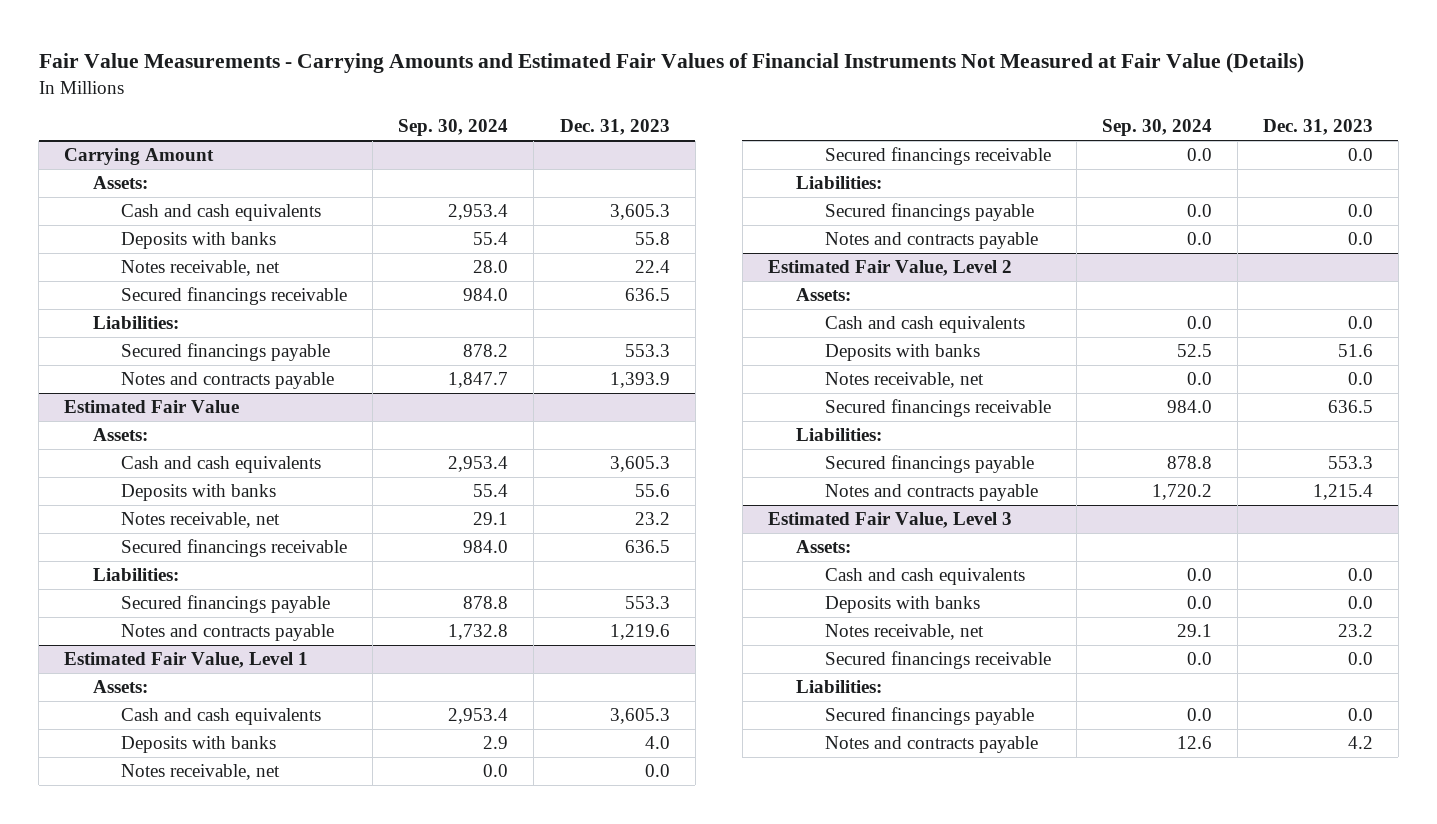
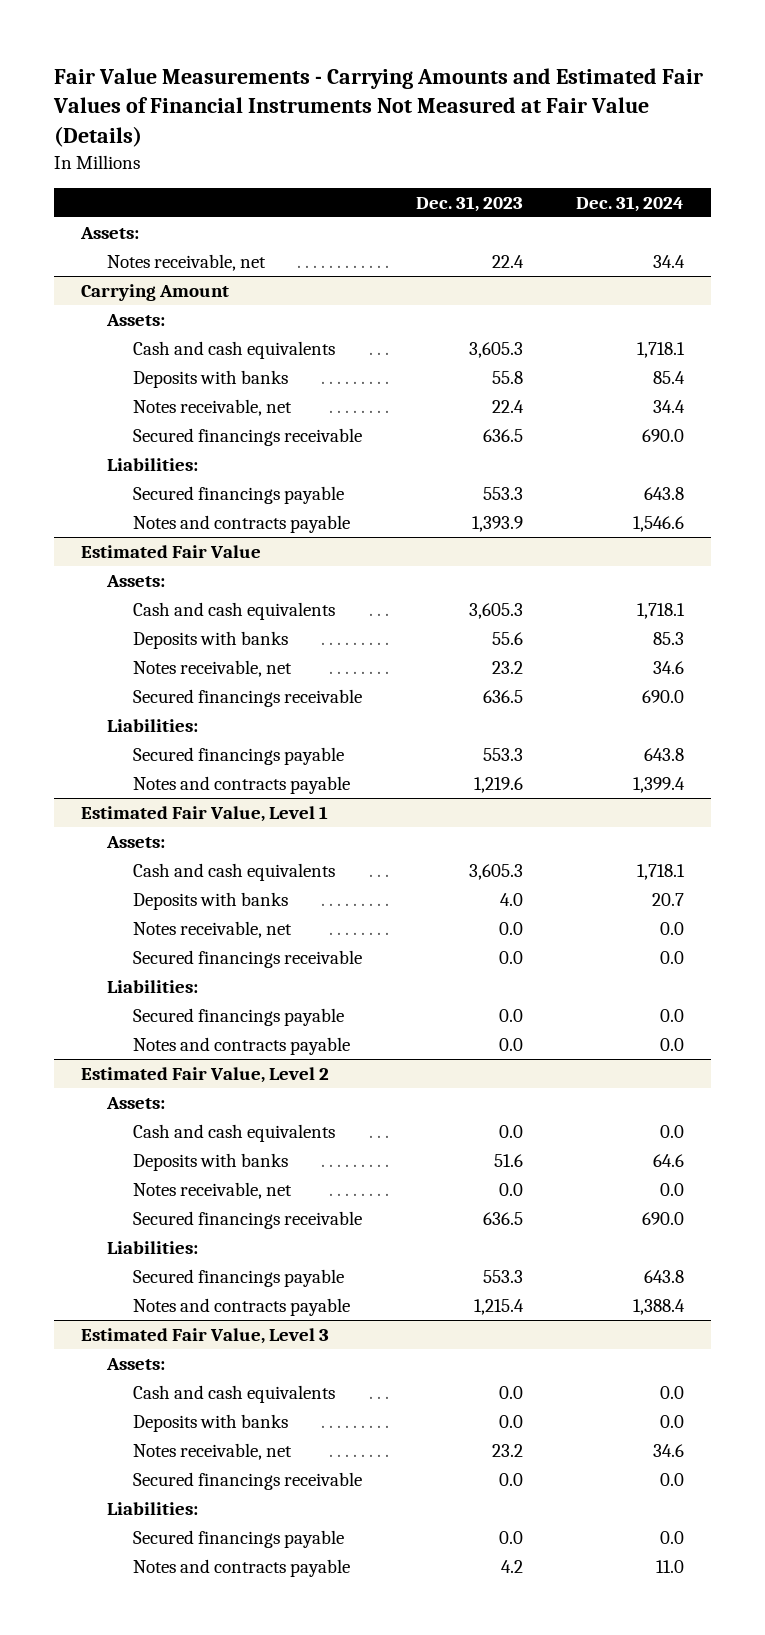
[398,119,509,137] Sep. 30, 2024 -> none
none -> [576,195,685,212] Dec. 31, 2024
none -> [79,226,139,239] Assets:
none -> [107,253,267,271] Notes receivable, net

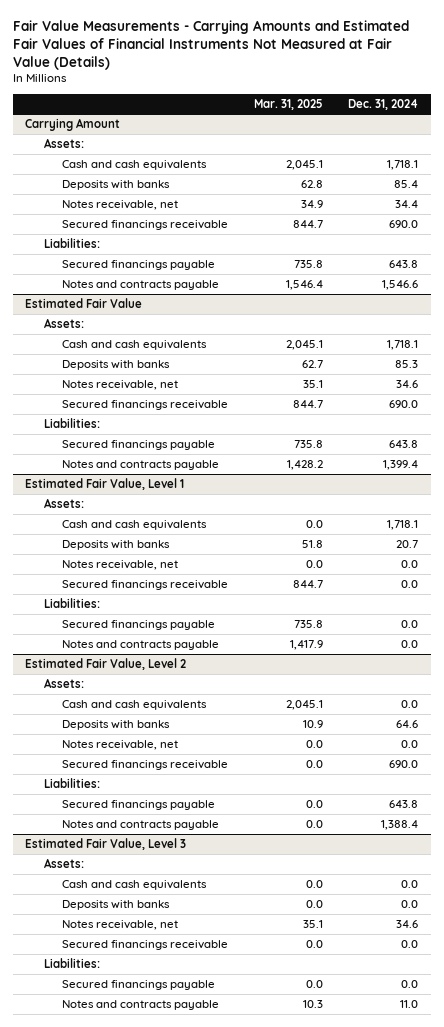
[415,195,523,212] Dec. 31, 2023 -> none
none -> [253,98,323,110] Mar. 31, 2025
[79,226,139,239] Assets: -> none
[107,253,267,271] Notes receivable, net -> none

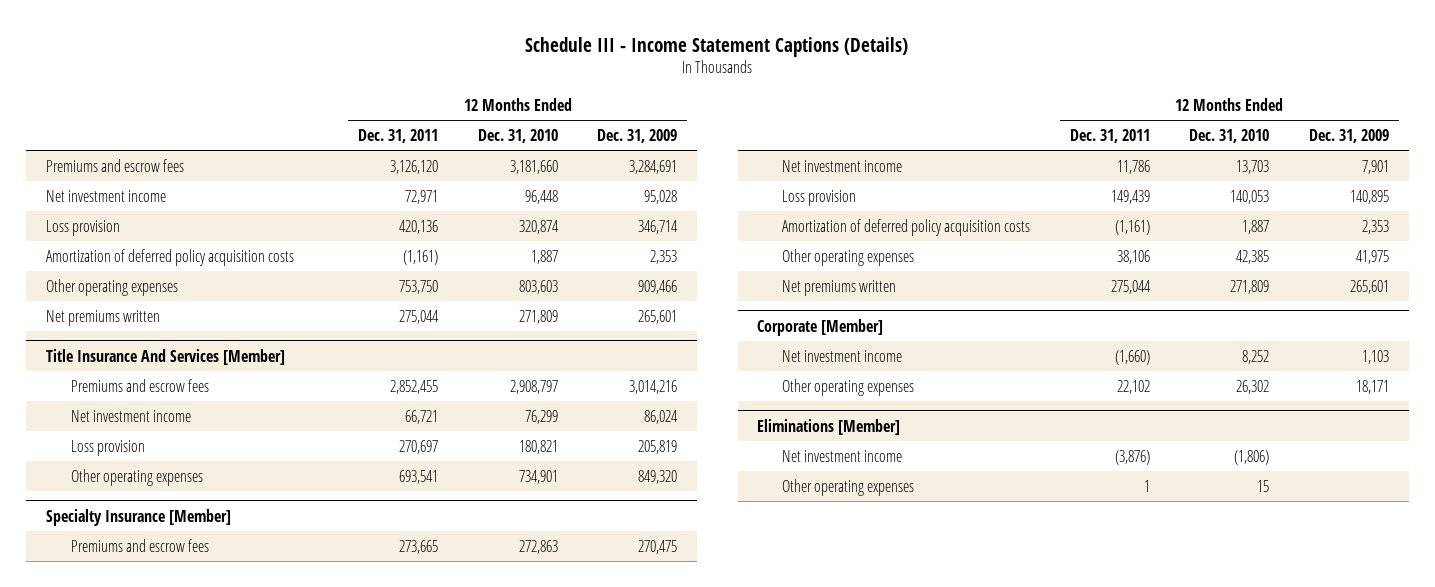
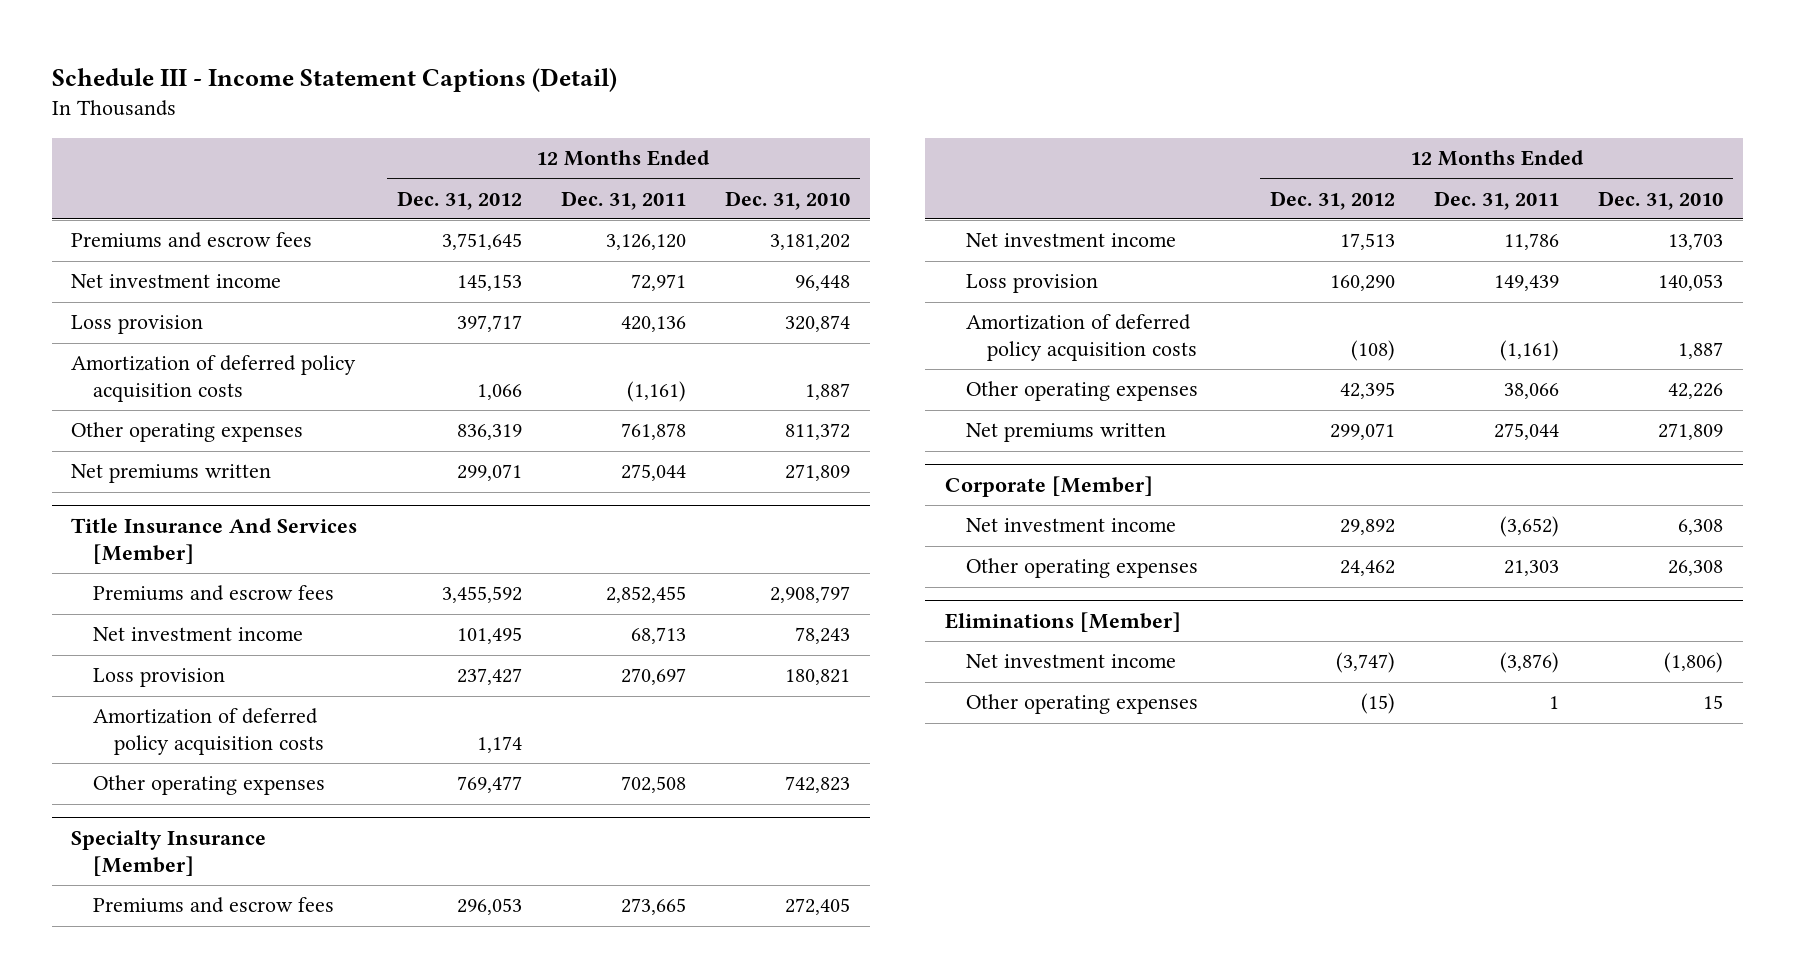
[525,36,909,57] Schedule III - Income Statement Captions (Details) -> [51,67,617,92] Schedule III - Income Statement Captions (Detail)
[597,129,678,144] Dec. 31, 2009 -> none
none -> [396,190,522,210] Dec. 31, 2012
[509,159,558,174] 3,181,660 -> [770,234,851,251] 3,181,202
[399,279,439,294] 753,750 -> [620,423,686,441] 761,878
[518,279,558,294] 803,603 -> [785,423,851,441] 811,372
[405,409,439,424] 66,721 -> [630,627,686,645] 68,713
[524,409,558,424] 76,299 -> [795,627,851,645] 78,243
none -> [92,708,325,756] Amortization of deferred policy acquisition costs
[399,469,439,484] 693,541 -> [620,776,686,794] 702,508
[518,469,558,484] 734,901 -> [785,776,851,794] 742,823
[518,539,558,554] 272,863 -> [785,898,851,916] 272,405
[1116,249,1150,264] 38,106 -> [1504,383,1560,400] 38,066
[1236,249,1270,264] 42,385 -> [1668,383,1724,400] 42,226
[1114,349,1150,365] (1,660) -> [1500,516,1560,538] (3,652)
[1242,349,1270,364] 8,252 -> [1678,519,1724,536] 6,308
[1116,379,1150,394] 22,102 -> [1504,560,1560,577] 21,303
[1236,379,1270,394] 26,302 -> [1668,560,1724,577] 26,308

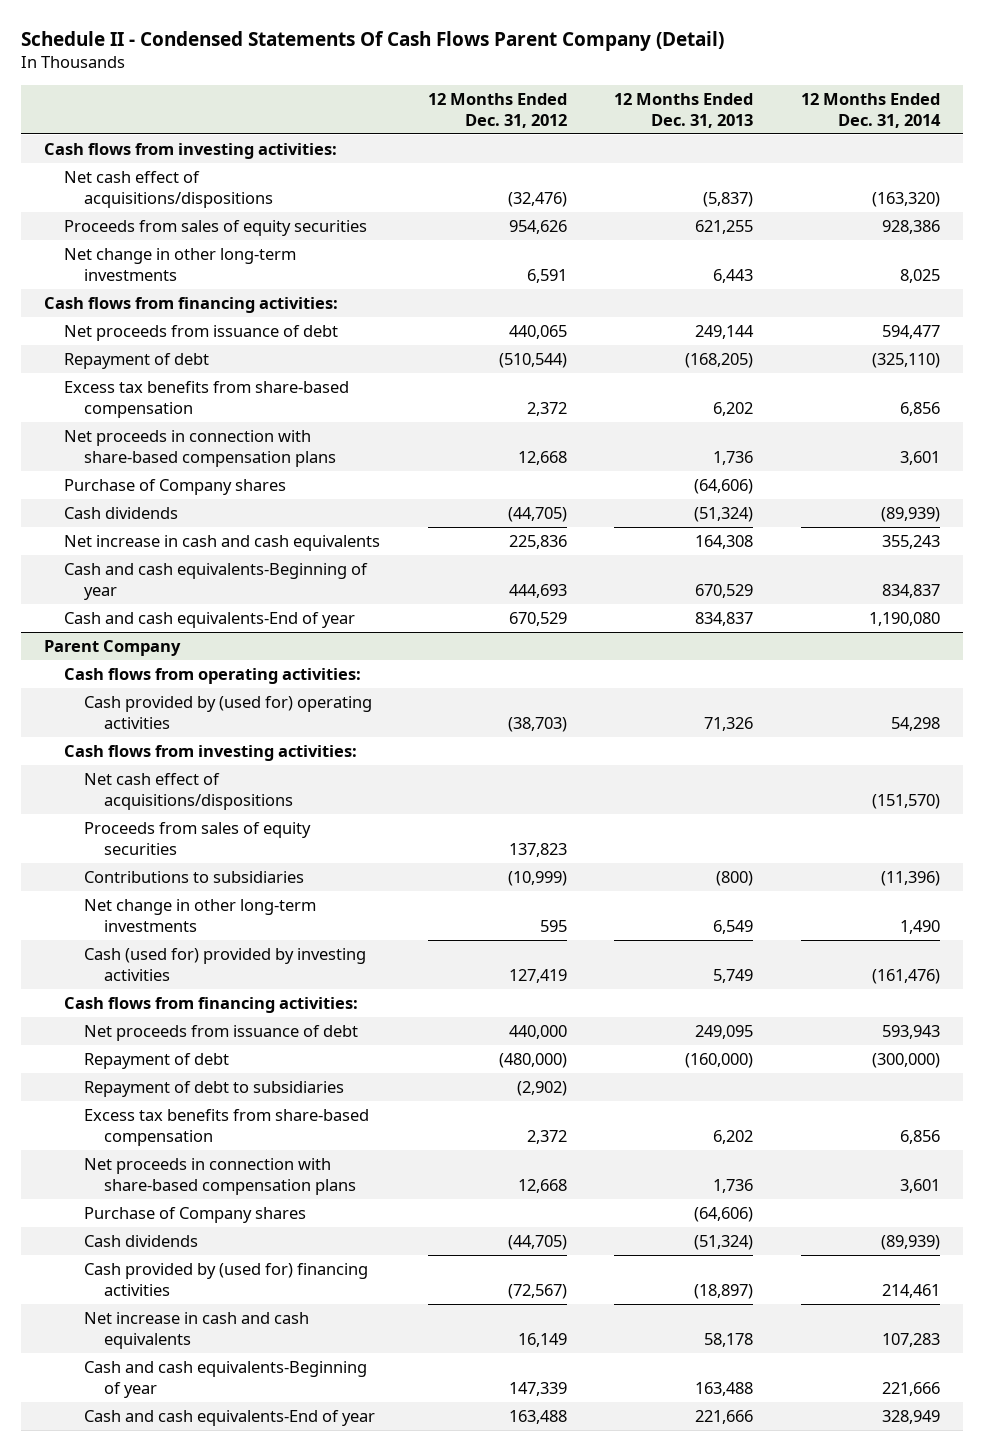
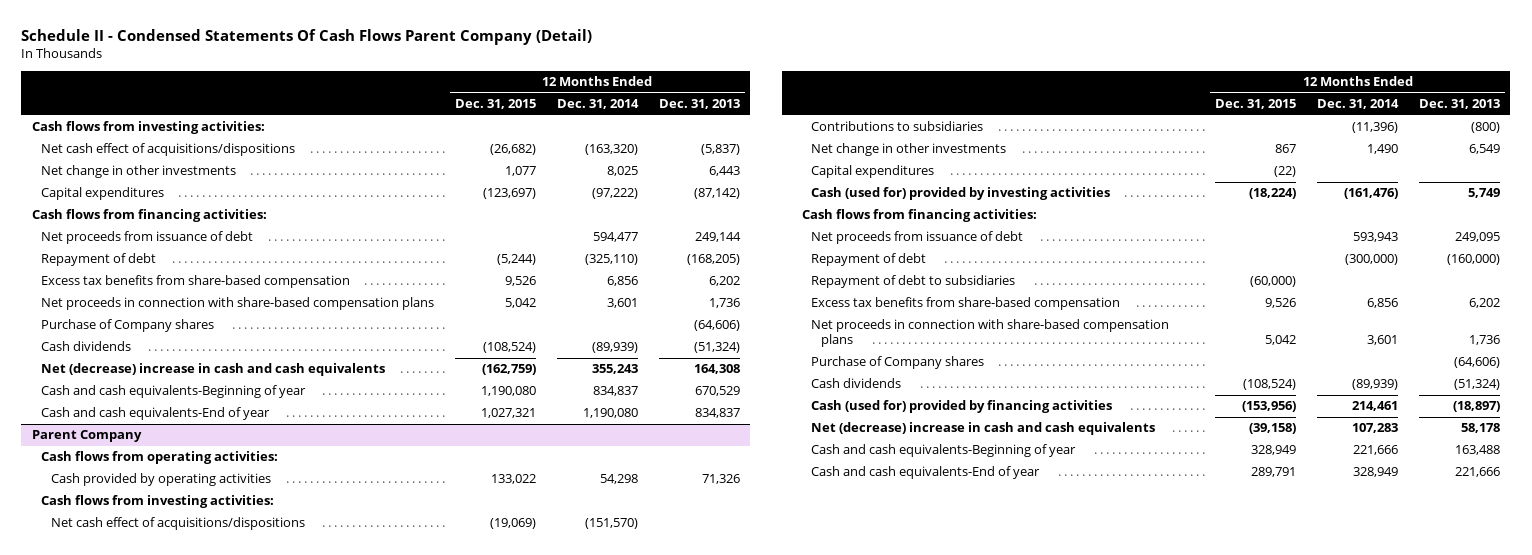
[427,92,567,128] 12 Months Ended Dec. 31, 2012 -> none
none -> [455,99,537,110] Dec. 31, 2015
[64,219,368,236] Proceeds from sales of equity securities -> none
[64,247,297,281] Net change in other long-term investments -> [41,165,237,179] Net change in other investments
none -> [41,187,165,201] Capital expenditures
[64,534,381,551] Net increase in cash and cash equivalents -> [41,363,386,377] Net (decrease) increase in cash and cash equivalents
[84,695,373,729] Cash provided by (used for) operating activities -> [50,473,271,487] Cash provided by operating activities
[84,821,312,855] Proceeds from sales of equity securities -> none
[84,898,317,932] Net change in other long-term investments -> [811,143,1007,157] Net change in other investments
none -> [811,165,935,179] Capital expenditures
[84,1262,369,1296] Cash provided by (used for) financing activities -> [811,400,1113,414] Cash (used for) provided by financing activities
[84,1311,310,1349] Net increase in cash and cash equivalents -> [811,422,1156,436] Net (decrease) increase in cash and cash equivalents

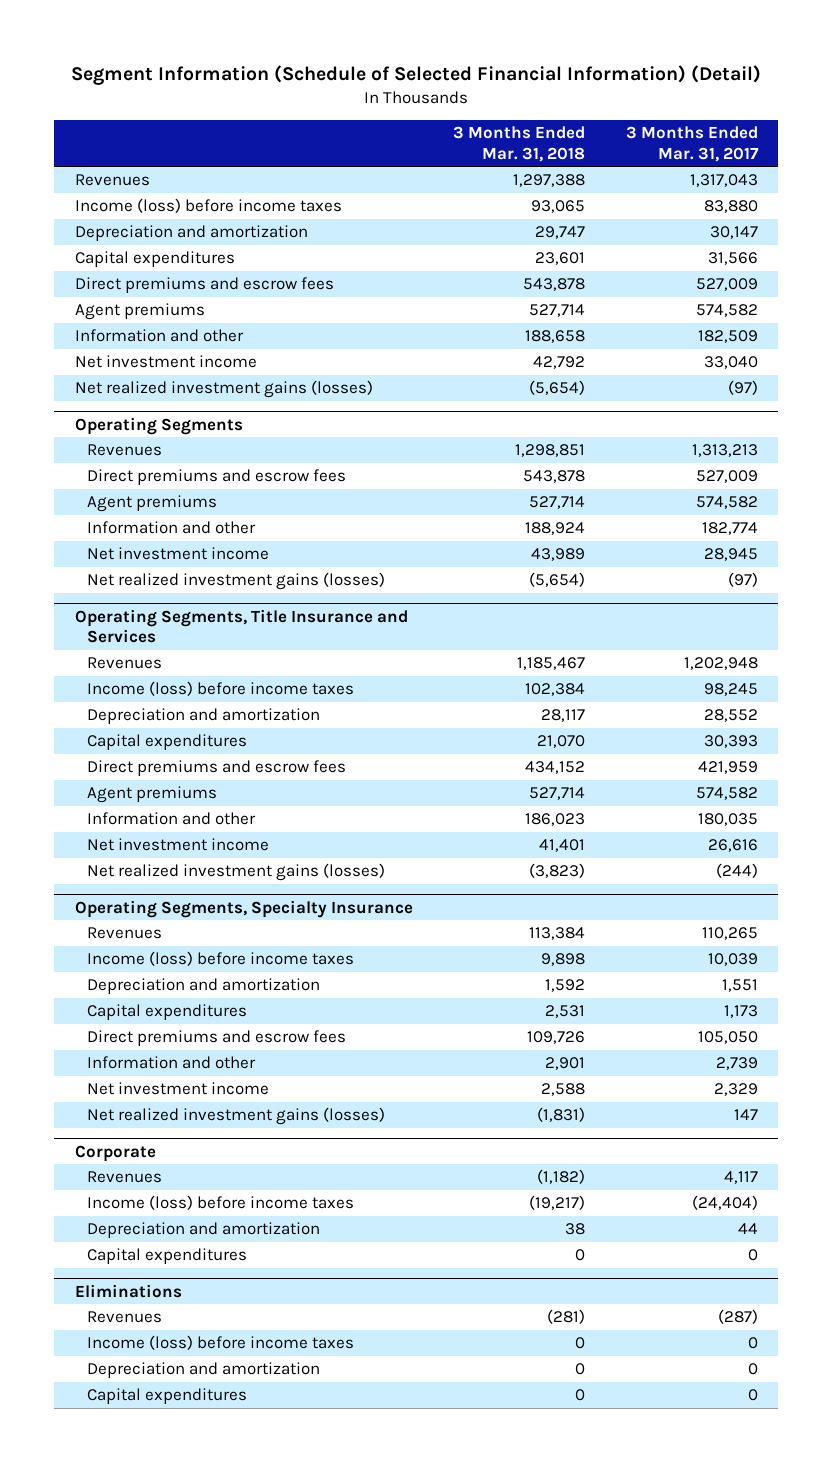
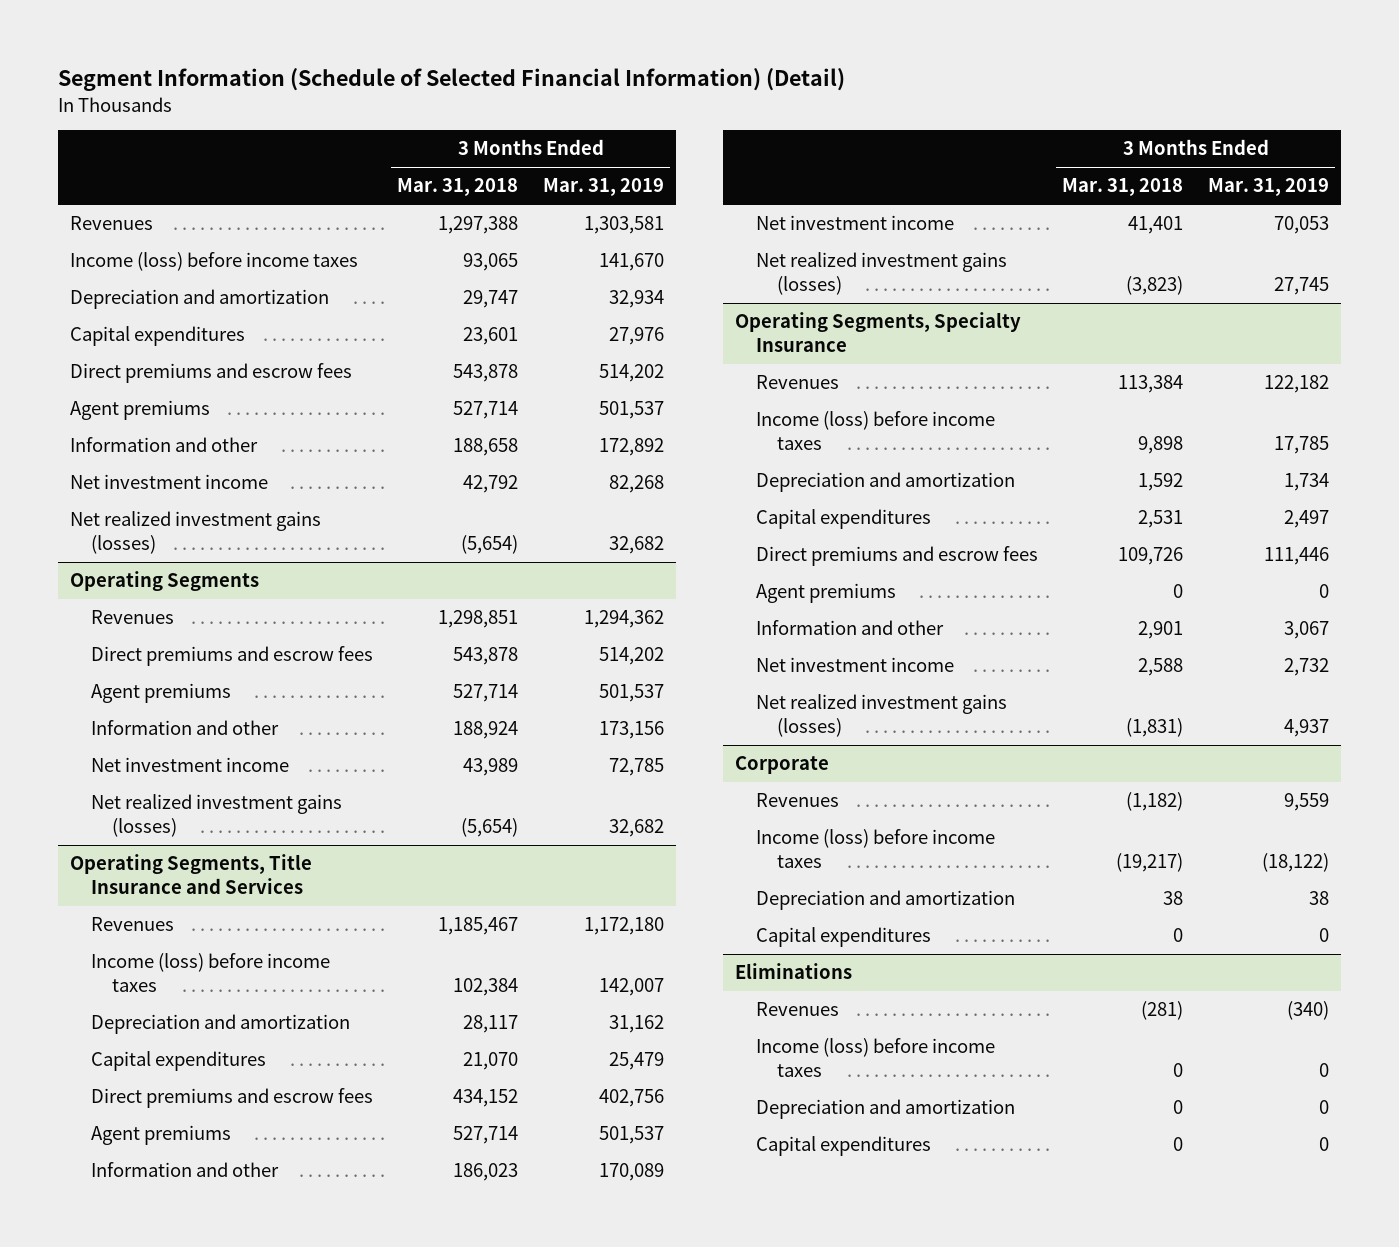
[625,126,759,162] 3 Months Ended Mar. 31, 2017 -> none
none -> [542,178,664,197] Mar. 31, 2019
none -> [755,583,896,604] Agent premiums

